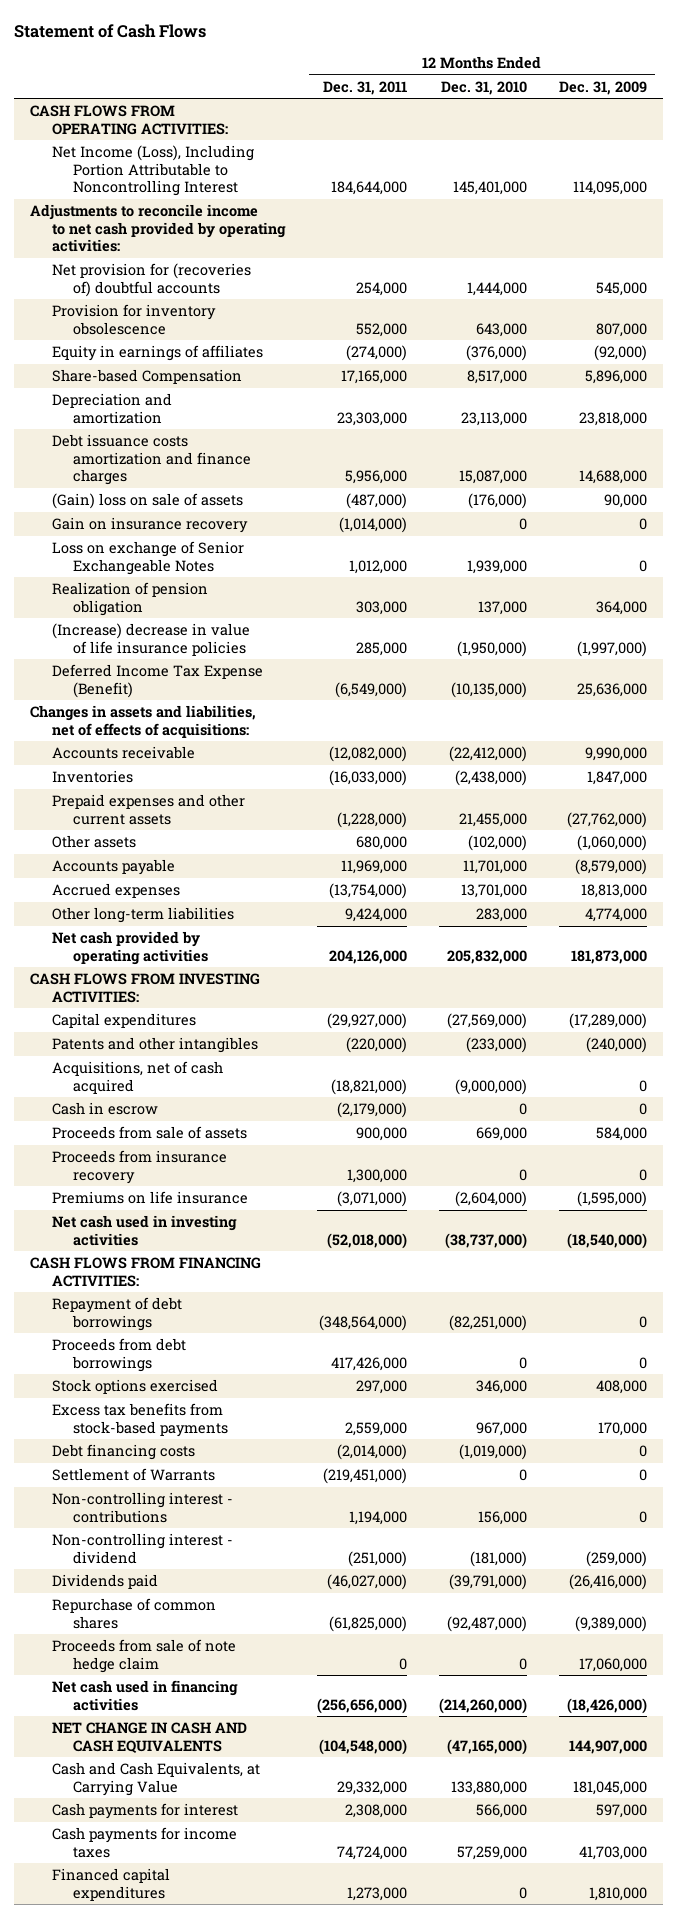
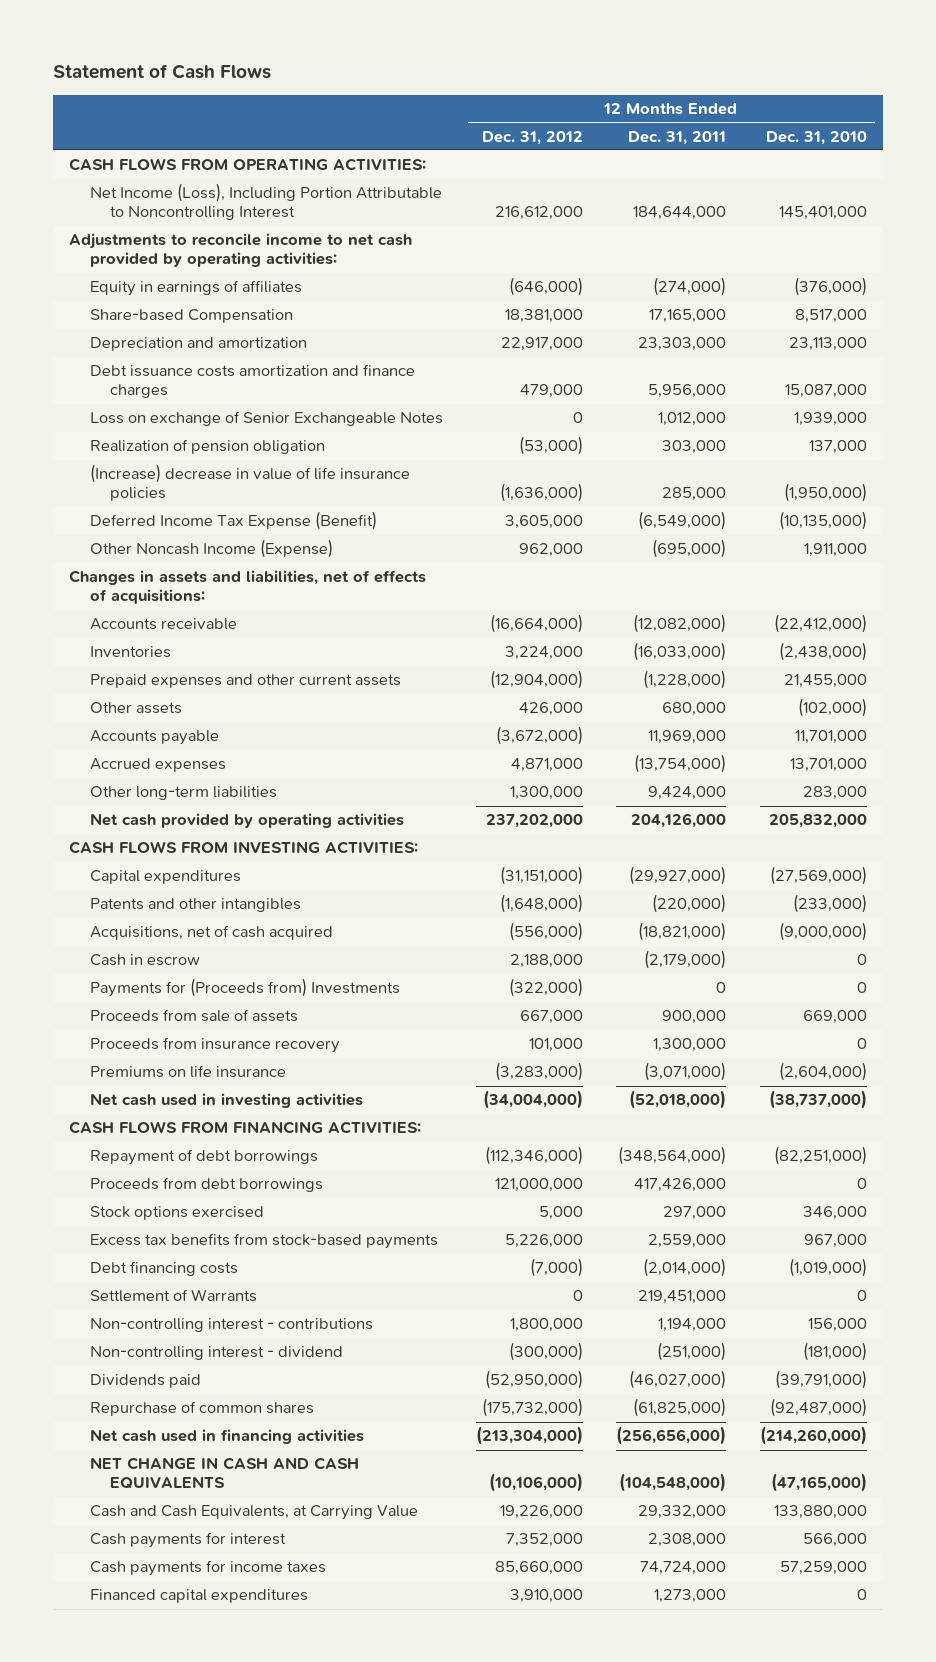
[558,80,647,95] Dec. 31, 2009 -> none
none -> [481,130,583,145] Dec. 31, 2012
[51,263,251,297] Net provision for (recoveries of) doubtful accounts -> none
[51,304,216,335] Provision for inventory obsolescence -> none
[51,493,243,510] (Gain) loss on sale of assets -> none
[51,517,248,534] Gain on insurance recovery -> none
none -> [89,539,333,559] Other Noncash Income (Expense)
none -> [89,978,400,998] Payments for (Proceeds from) Investments
[322,1468,407,1485] (219,451,000) -> [638,1290,727,1305] 219,451,000
[51,1639,236,1673] Proceeds from sale of note hedge claim -> none

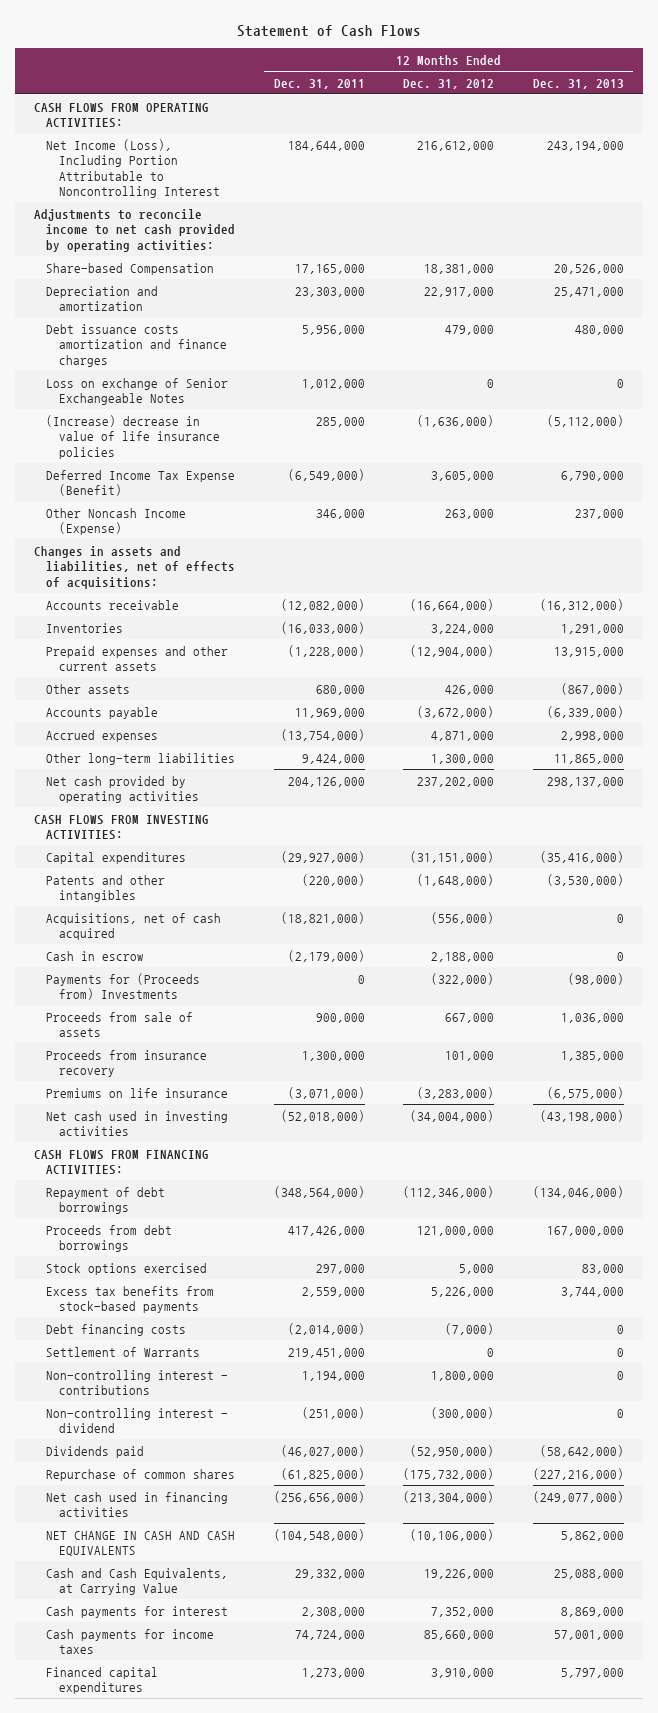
[765,130,867,145] Dec. 31, 2010 -> none
none -> [532,78,624,89] Dec. 31, 2013
[89,280,302,297] Equity in earnings of affiliates -> none
[89,439,325,455] Realization of pension obligation -> none
[518,543,583,558] 962,000 -> [445,508,495,519] 263,000
[652,539,727,559] (695,000) -> [315,508,365,519] 346,000

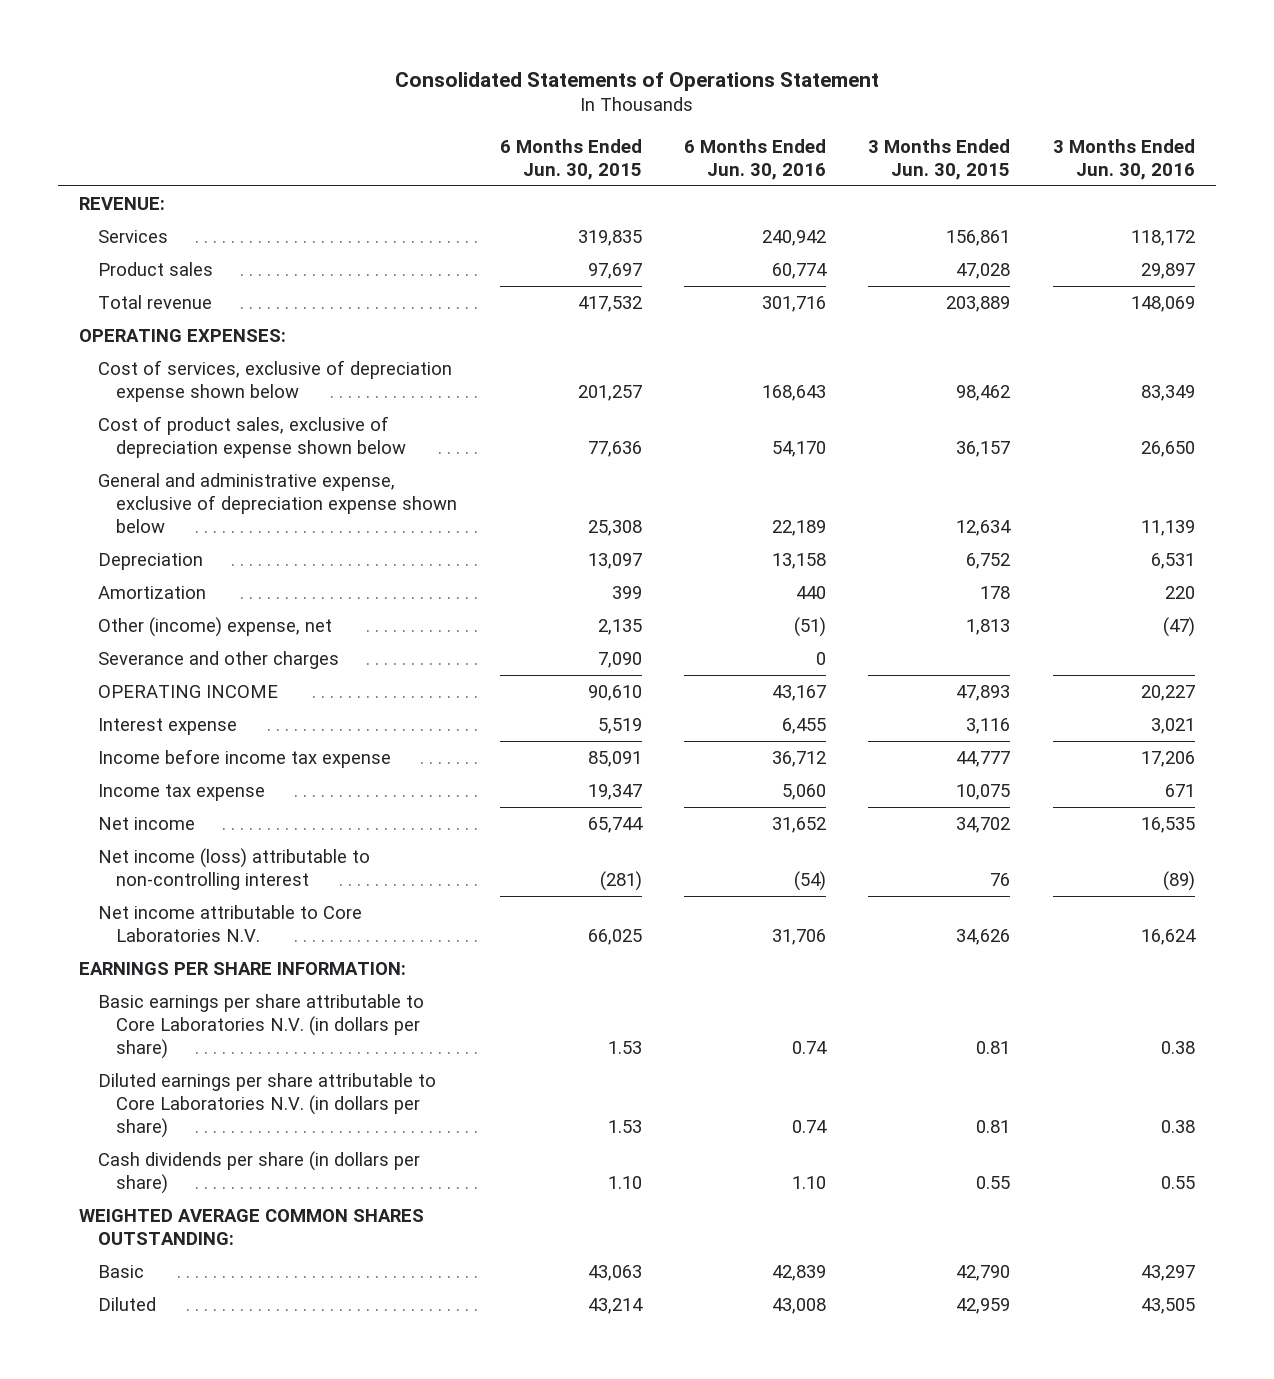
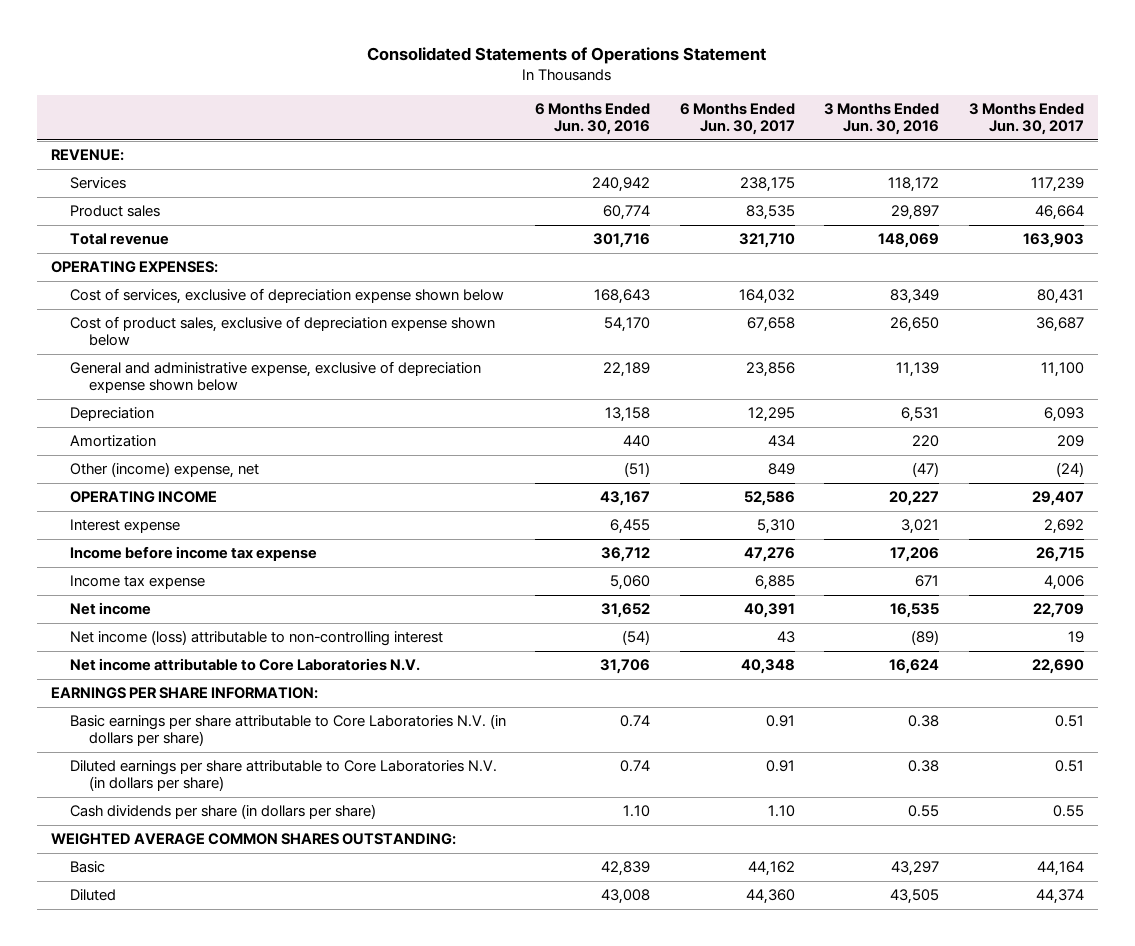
[499,138,642,180] 6 Months Ended Jun. 30, 2015 -> none
[868,138,1011,180] 3 Months Ended Jun. 30, 2015 -> none
none -> [679,102,795,136] 6 Months Ended Jun. 30, 2017
none -> [968,102,1084,136] 3 Months Ended Jun. 30, 2017
[97,651,339,670] Severance and other charges -> none

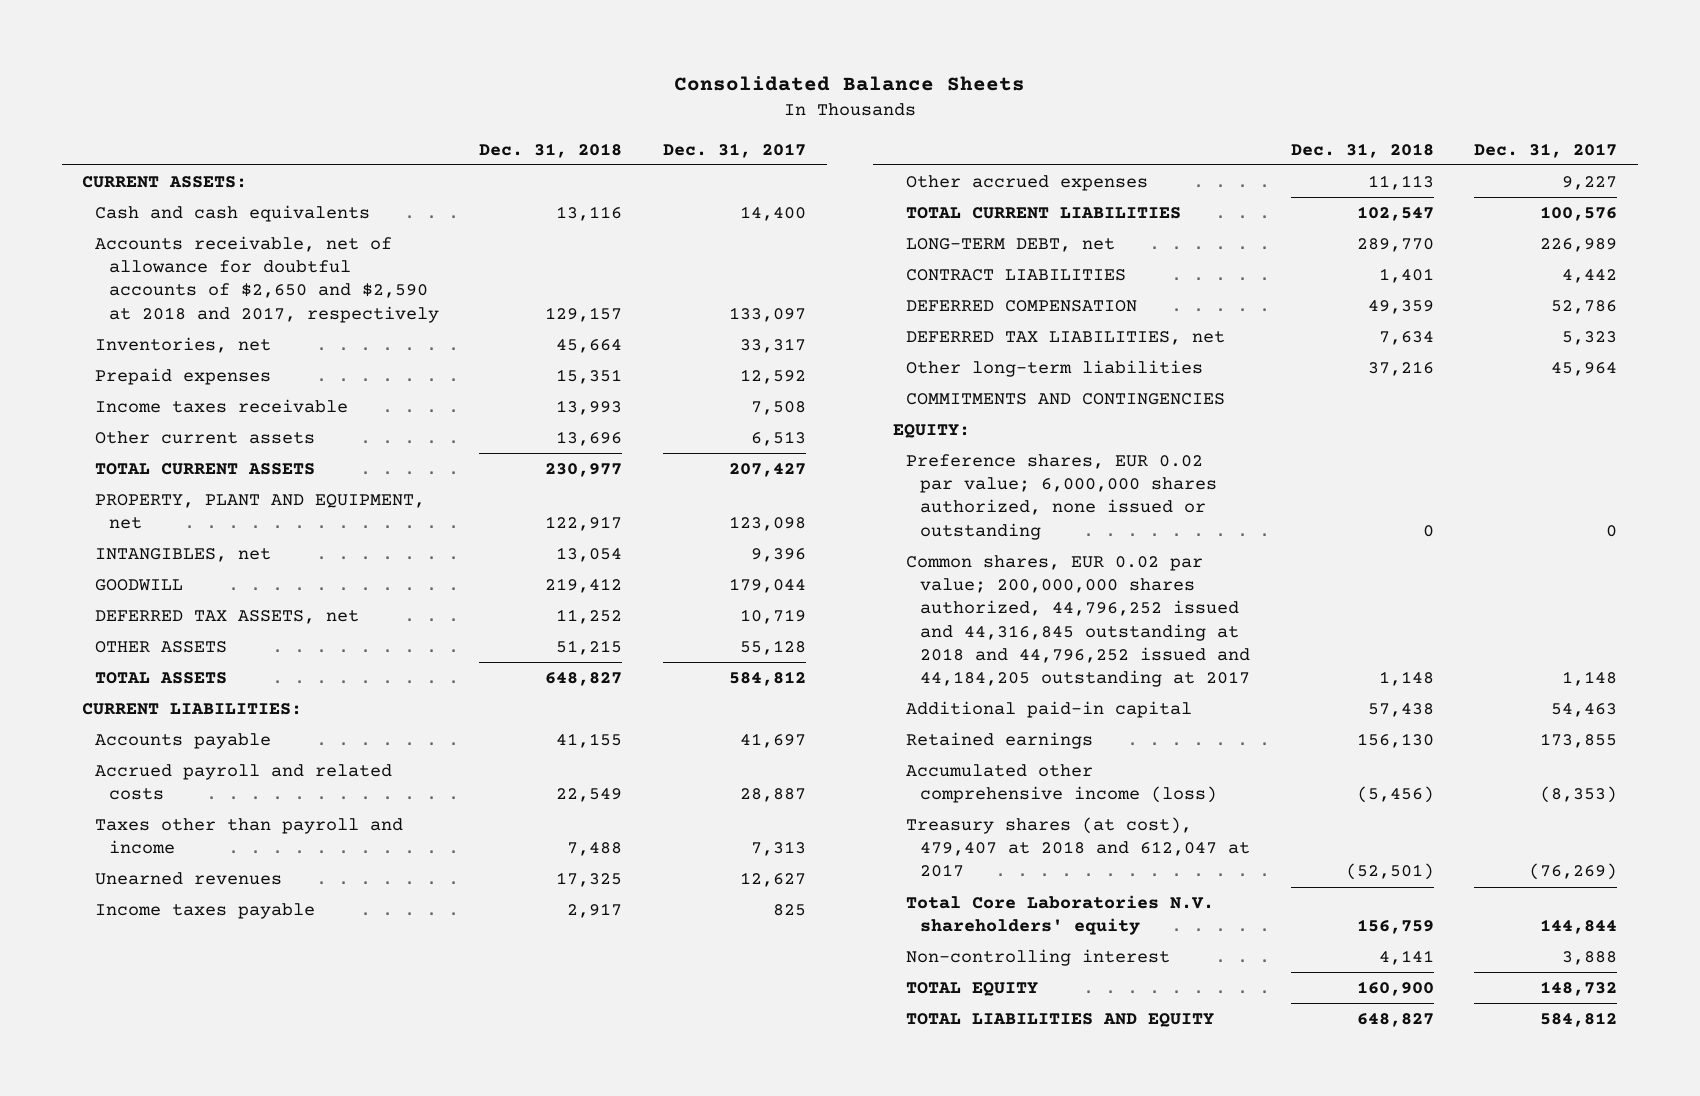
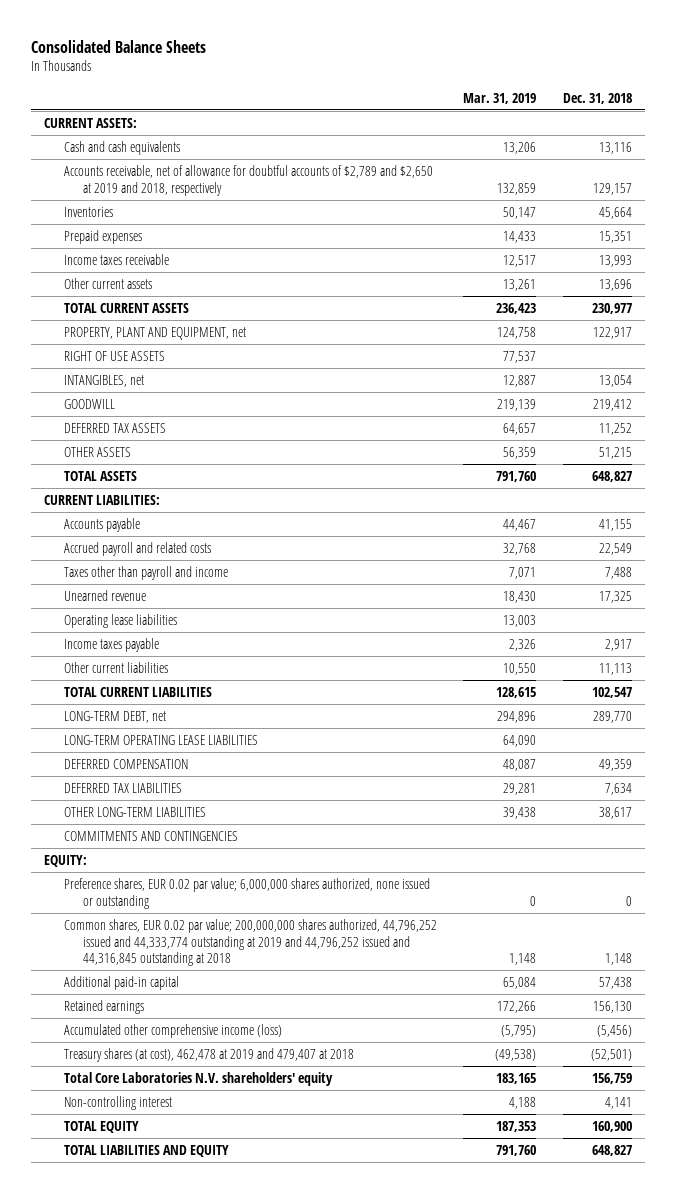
[663,142,807,158] Dec. 31, 2017 -> none
none -> [463,92,537,104] Mar. 31, 2019
[95,235,439,323] Accounts receivable, net of allowance for doubtful accounts of $2,650 and $2,590 at 2018 and 2017, respectively -> [63,165,433,196] Accounts receivable, net of allowance for doubtful accounts of $2,789 and $2,650 at 2019 and 2018, respectively
[95,336,272,353] Inventories, net -> [63,207,113,218] Inventories
none -> [63,351,165,362] RIGHT OF USE ASSETS
[95,609,360,624] DEFERRED TAX ASSETS, net -> [63,423,166,434] DEFERRED TAX ASSETS
[95,871,283,885] Unearned revenues -> [63,590,146,602] Unearned revenue
none -> [63,614,177,629] Operating lease liabilities
[906,174,1149,191] Other accrued expenses -> [63,662,168,674] Other current liabilities
[906,268,1127,281] CONTRACT LIABILITIES -> none
none -> [63,735,258,746] LONG-TERM OPERATING LEASE LIABILITIES
[906,330,1226,345] DEFERRED TAX LIABILITIES, net -> [63,783,182,794] DEFERRED TAX LIABILITIES
[906,359,1204,377] Other long-term liabilities -> [63,807,206,818] OTHER LONG-TERM LIABILITIES
[1367,360,1434,376] 37,216 -> [598,807,632,820] 38,617
[906,554,1250,688] Common shares, EUR 0.02 par value; 200,000,000 shares authorized, 44,796,252 issued and 44,316,845 outstanding at 2018 and 44,796,252 issued and 44,184,205 outstanding at 2017 -> [63,919,437,967] Common shares, EUR 0.02 par value; 200,000,000 shares authorized, 44,796,252 issued and 44,333,774 outstanding at 2019 and 44,796,252 issued and 44,316,845 outstanding at 2018
[906,816,1250,878] Treasury shares (at cost), 479,407 at 2018 and 612,047 at 2017 -> [63,1048,354,1063] Treasury shares (at cost), 462,478 at 2019 and 479,407 at 2018

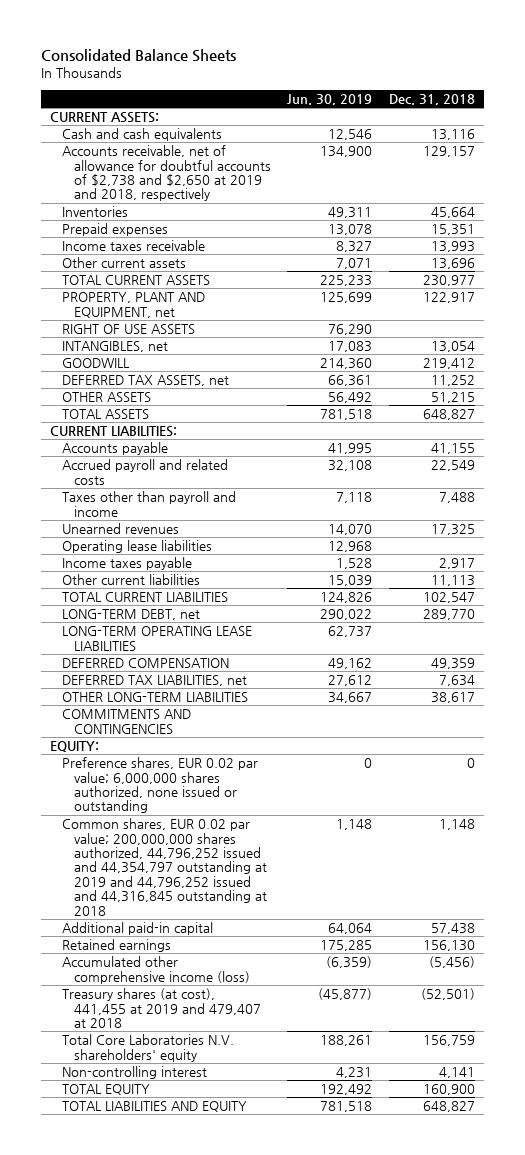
[463,92,537,104] Mar. 31, 2019 -> none
none -> [287,93,373,105] Jun. 30, 2019
[63,165,433,196] Accounts receivable, net of allowance for doubtful accounts of $2,789 and $2,650 at 2019 and 2018, respectively -> [61,145,271,202] Accounts receivable, net of allowance for doubtful accounts of $2,738 and $2,650 at 2019 and 2018, respectively
[63,423,166,434] DEFERRED TAX ASSETS -> [61,375,229,387] DEFERRED TAX ASSETS, net
[63,590,146,602] Unearned revenue -> [61,523,179,535] Unearned revenues
[63,783,182,794] DEFERRED TAX LIABILITIES -> [61,675,247,687] DEFERRED TAX LIABILITIES, net
[63,919,437,967] Common shares, EUR 0.02 par value; 200,000,000 shares authorized, 44,796,252 issued and 44,333,774 outstanding at 2019 and 44,796,252 issued and 44,316,845 outstanding at 2018 -> [61,818,267,916] Common shares, EUR 0.02 par value; 200,000,000 shares authorized, 44,796,252 issued and 44,354,797 outstanding at 2019 and 44,796,252 issued and 44,316,845 outstanding at 2018
[63,1048,354,1063] Treasury shares (at cost), 462,478 at 2019 and 479,407 at 2018 -> [61,988,261,1028] Treasury shares (at cost), 441,455 at 2019 and 479,407 at 2018

